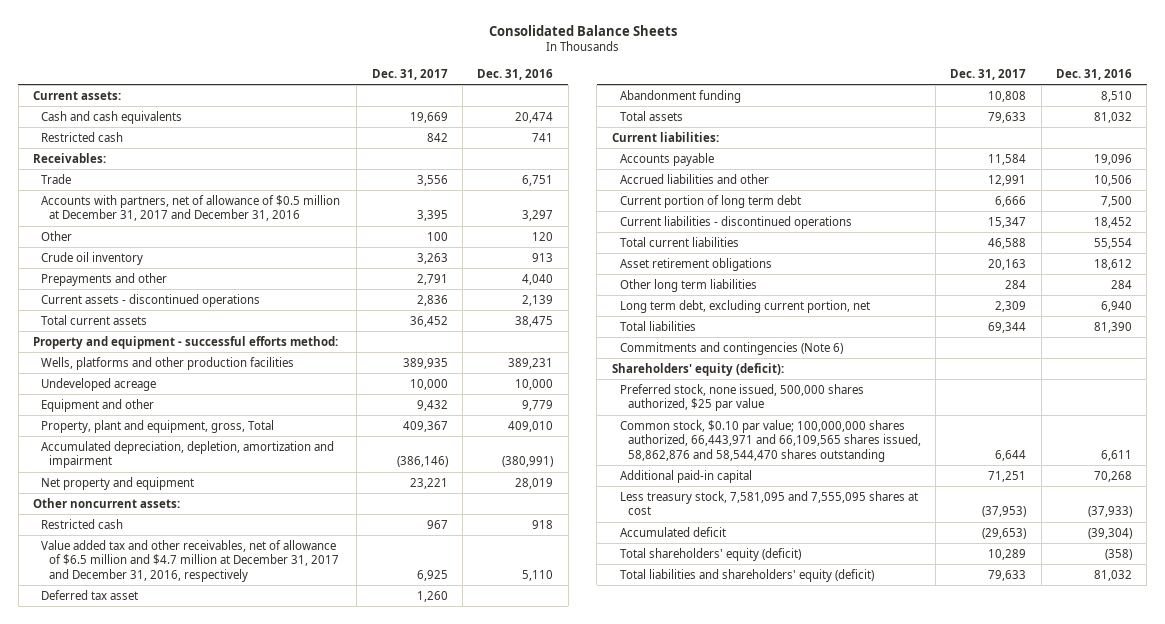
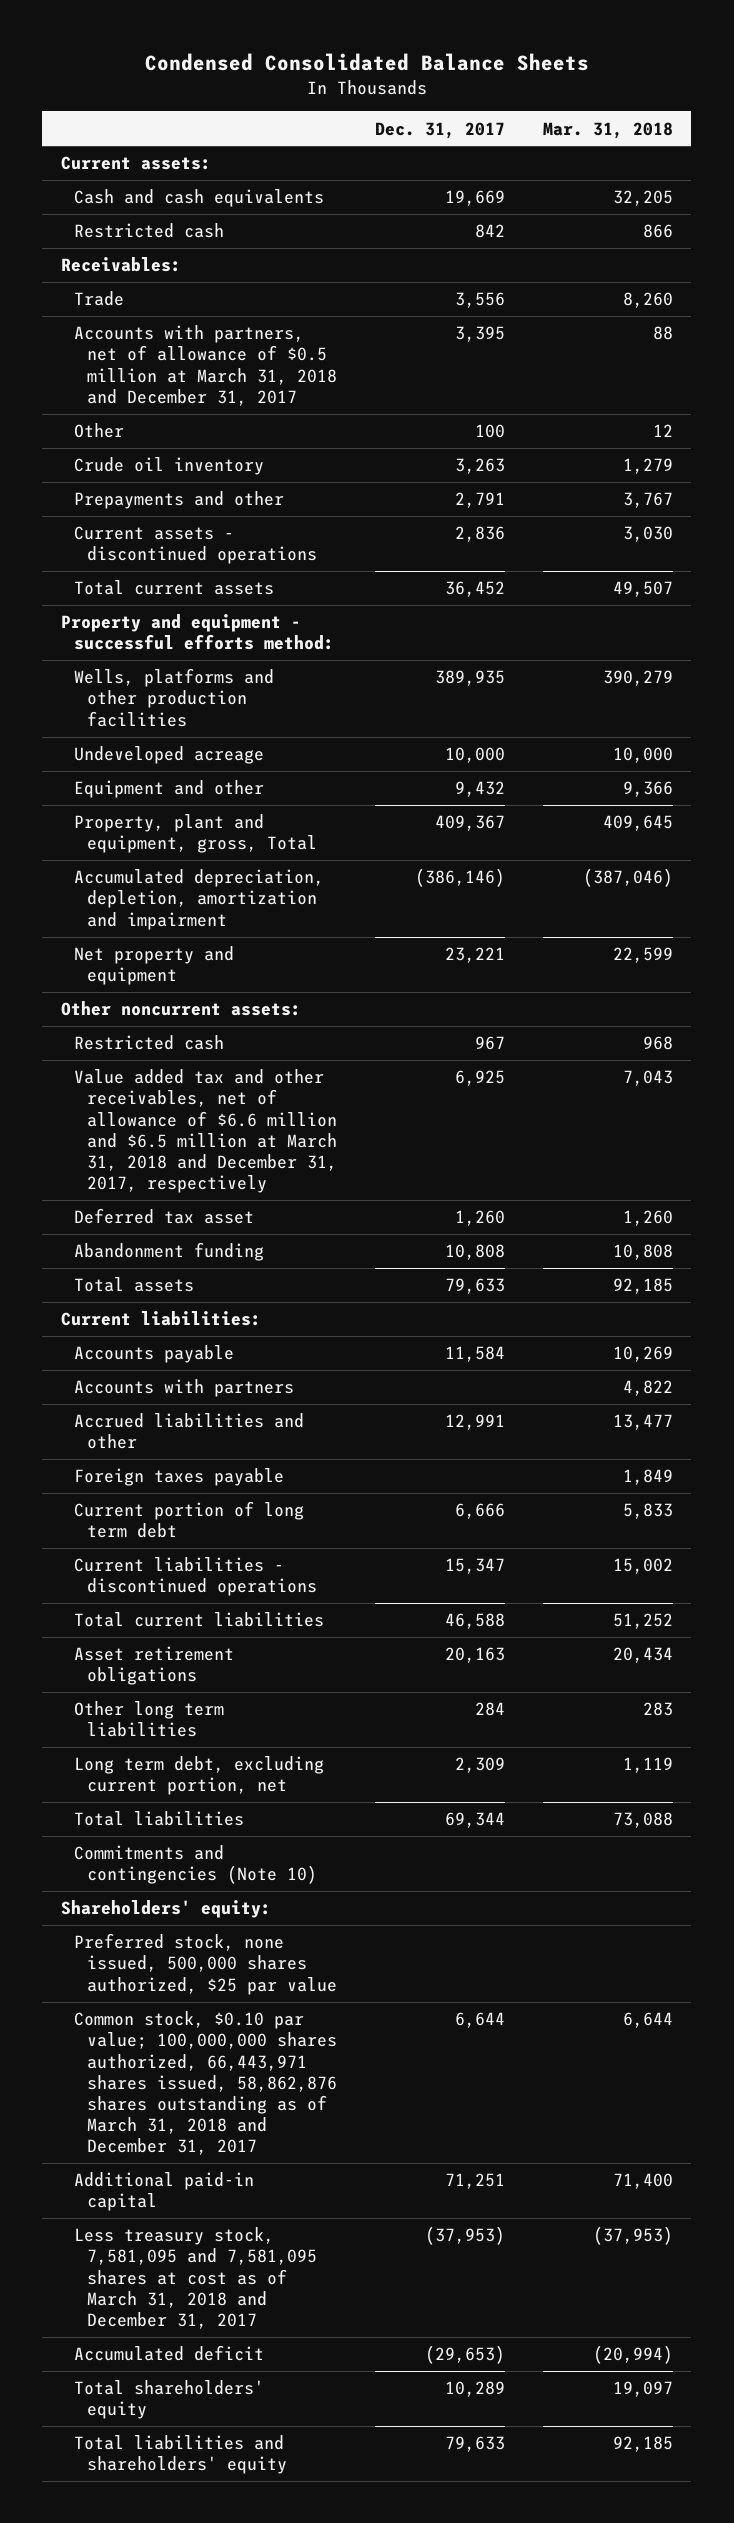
[488,24,677,36] Consolidated Balance Sheets -> [144,52,589,71] Condensed Consolidated Balance Sheets
[477,68,554,80] Dec. 31, 2016 -> none
none -> [542,121,673,139] Mar. 31, 2018
[41,194,341,222] Accounts with partners, net of allowance of $0.5 million at December 31, 2017 and December 31, 2016 -> [74,325,338,406] Accounts with partners, net of allowance of $0.5 million at March 31, 2018 and December 31, 2017
[41,539,340,582] Value added tax and other receivables, net of allowance of $6.5 million and $4.7 million at December 31, 2017 and December 31, 2016, respectively -> [74,1069,338,1194] Value added tax and other receivables, net of allowance of $6.6 million and $6.5 million at March 31, 2018 and December 31, 2017, respectively
none -> [74,1379,295,1398] Accounts with partners
none -> [74,1468,285,1487] Foreign taxes payable
[619,341,843,355] Commitments and contingencies (Note 6) -> [74,1845,318,1885] Commitments and contingencies (Note 10)
[611,362,784,376] Shareholders' equity (deficit): -> [61,1900,272,1919] Shareholders' equity:
[619,419,921,462] Common stock, $0.10 par value; 100,000,000 shares authorized, 66,443,971 and 66,109,565 shares issued, 58,862,876 and 58,544,470 shares outstanding -> [74,2011,338,2156] Common stock, $0.10 par value; 100,000,000 shares authorized, 66,443,971 shares issued, 58,862,876 shares outstanding as of March 31, 2018 and December 31, 2017
[619,490,918,516] Less treasury stock, 7,581,095 and 7,555,095 shares at cost -> [74,2227,318,2329] Less treasury stock, 7,581,095 and 7,581,095 shares at cost as of March 31, 2018 and December 31, 2017
[619,547,801,561] Total shareholders' equity (deficit) -> [74,2380,265,2420] Total shareholders' equity
[619,568,874,582] Total liabilities and shareholders' equity (deficit) -> [74,2435,288,2475] Total liabilities and shareholders' equity

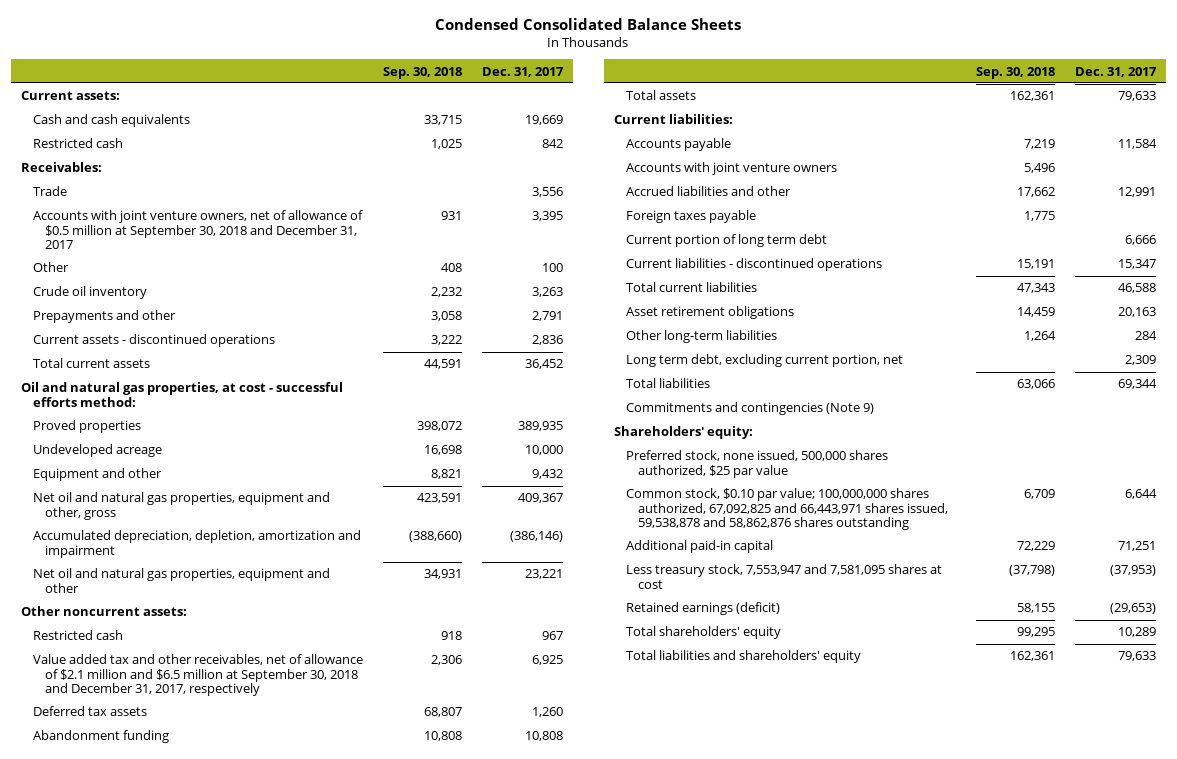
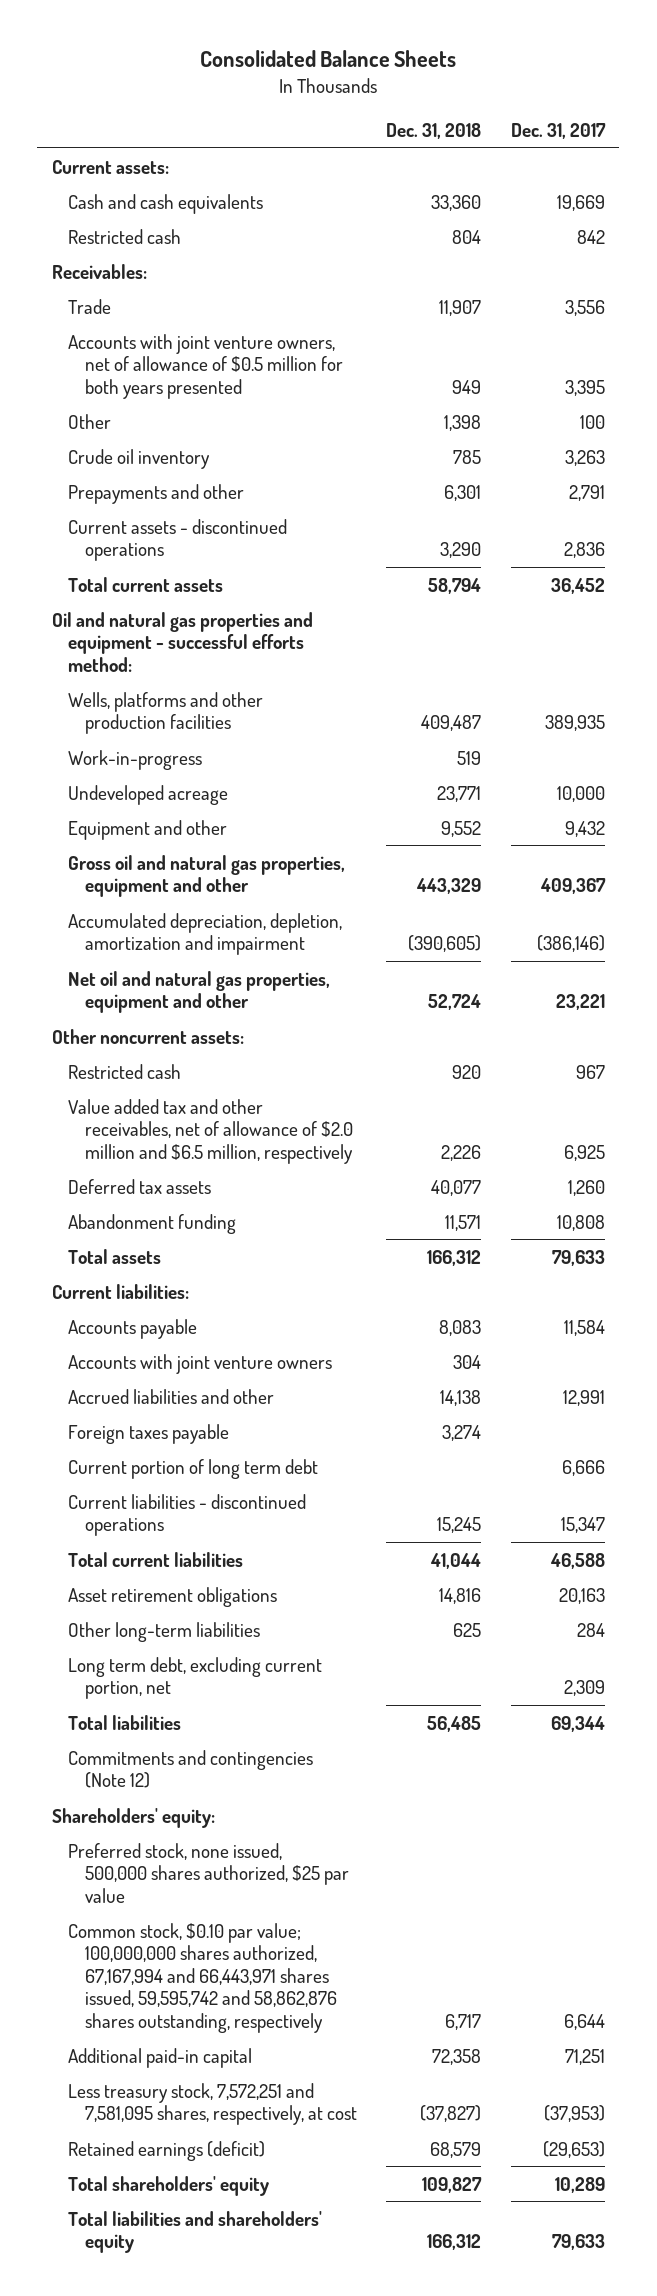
[435,18,742,31] Condensed Consolidated Balance Sheets -> [200,50,457,68] Consolidated Balance Sheets
[382,66,462,79] Sep. 30, 2018 -> none
none -> [386,122,482,139] Dec. 31, 2018
[33,210,364,249] Accounts with joint venture owners, net of allowance of $0.5 million at September 30, 2018 and December 31, 2017 -> [68,333,343,399] Accounts with joint venture owners, net of allowance of $0.5 million for both years presented
[20,382,343,407] Oil and natural gas properties, at cost - successful efforts method: -> [51,611,313,672] Oil and natural gas properties and equipment - successful efforts method:
[33,420,142,434] Proved properties -> [68,691,264,735] Wells, platforms and other production facilities
none -> [68,749,203,770] Work-in-progress
[33,492,331,520] Net oil and natural gas properties, equipment and other, gross -> [68,854,346,898] Gross oil and natural gas properties, equipment and other
[33,654,364,696] Value added tax and other receivables, net of allowance of $2.1 million and $6.5 million at September 30, 2018 and December 31, 2017, respectively -> [68,1098,353,1164] Value added tax and other receivables, net of allowance of $2.0 million and $6.5 million, respectively
[625,402,874,416] Commitments and contingencies (Note 9) -> [68,1749,314,1789] Commitments and contingencies (Note 12)
[625,488,949,530] Common stock, $0.10 par value; 100,000,000 shares authorized, 67,092,825 and 66,443,971 shares issued, 59,538,878 and 58,862,876 shares outstanding -> [68,1922,337,2033] Common stock, $0.10 par value; 100,000,000 shares authorized, 67,167,994 and 66,443,971 shares issued, 59,595,742 and 58,862,876 shares outstanding, respectively
[625,564,942,589] Less treasury stock, 7,553,947 and 7,581,095 shares at cost -> [68,2082,357,2126] Less treasury stock, 7,572,251 and 7,581,095 shares, respectively, at cost

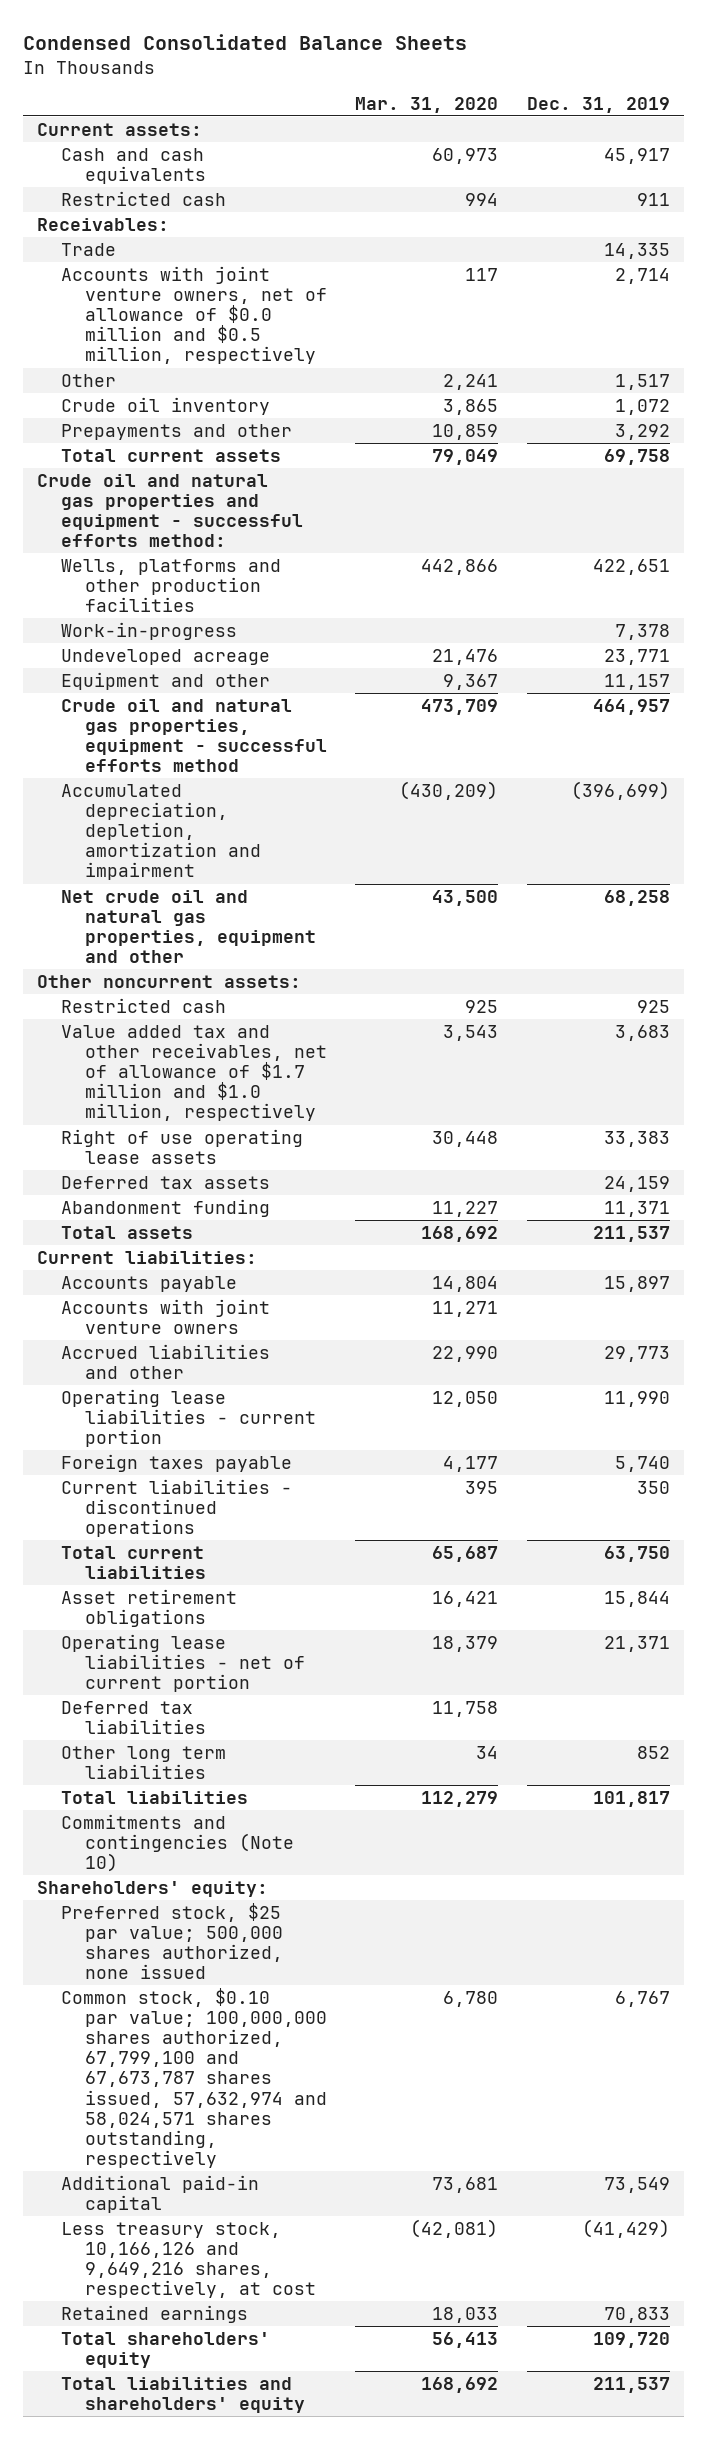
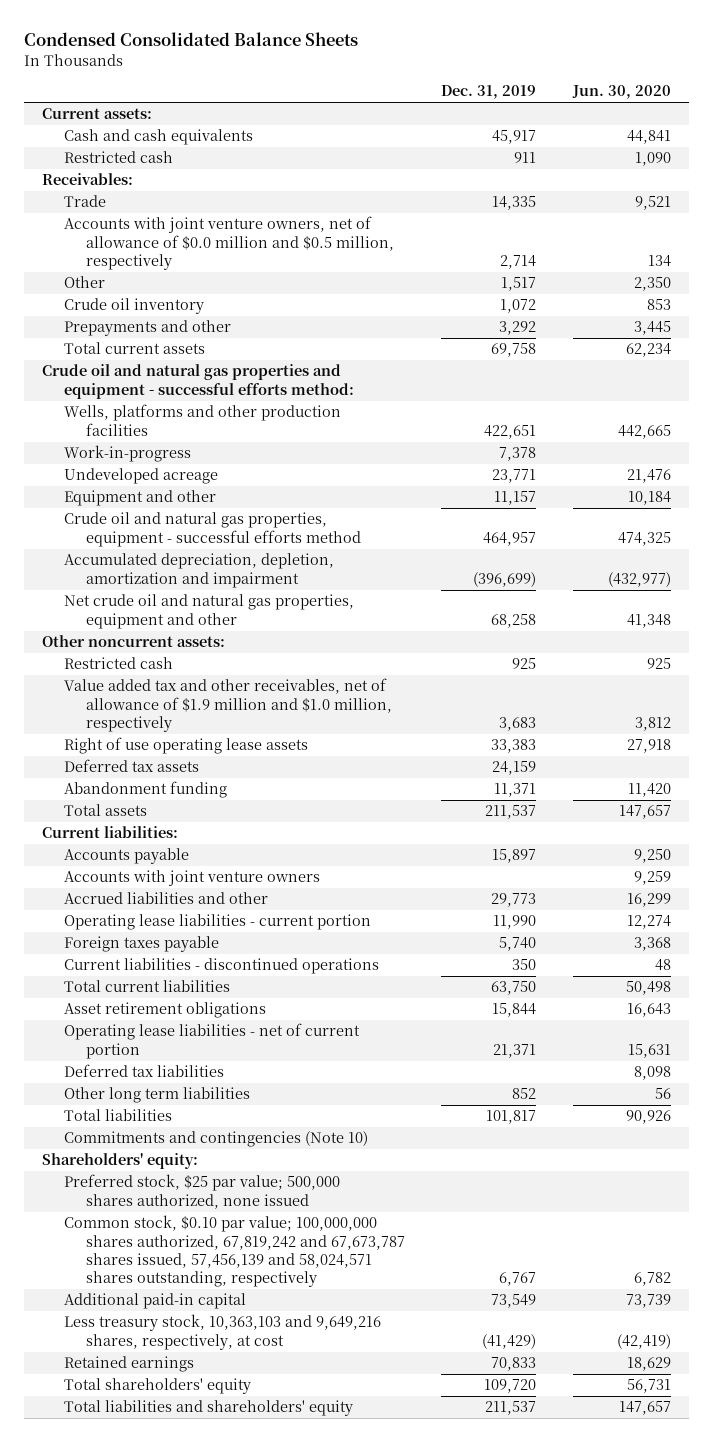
[355,96,499,113] Mar. 31, 2020 -> none
none -> [571,85,671,100] Jun. 30, 2020
[61,1024,327,1122] Value added tax and other receivables, net of allowance of $1.7 million and $1.0 million, respectively -> [64,678,392,732] Value added tax and other receivables, net of allowance of $1.9 million and $1.0 million, respectively
[61,1987,327,2169] Common stock, $0.10 par value; 100,000,000 shares authorized, 67,799,100 and 67,673,787 shares issued, 57,632,974 and 58,024,571 shares outstanding, respectively -> [64,1215,405,1287] Common stock, $0.10 par value; 100,000,000 shares authorized, 67,819,242 and 67,673,787 shares issued, 57,456,139 and 58,024,571 shares outstanding, respectively
[61,2221,316,2299] Less treasury stock, 10,166,126 and 9,649,216 shares, respectively, at cost -> [64,1314,382,1350] Less treasury stock, 10,363,103 and 9,649,216 shares, respectively, at cost

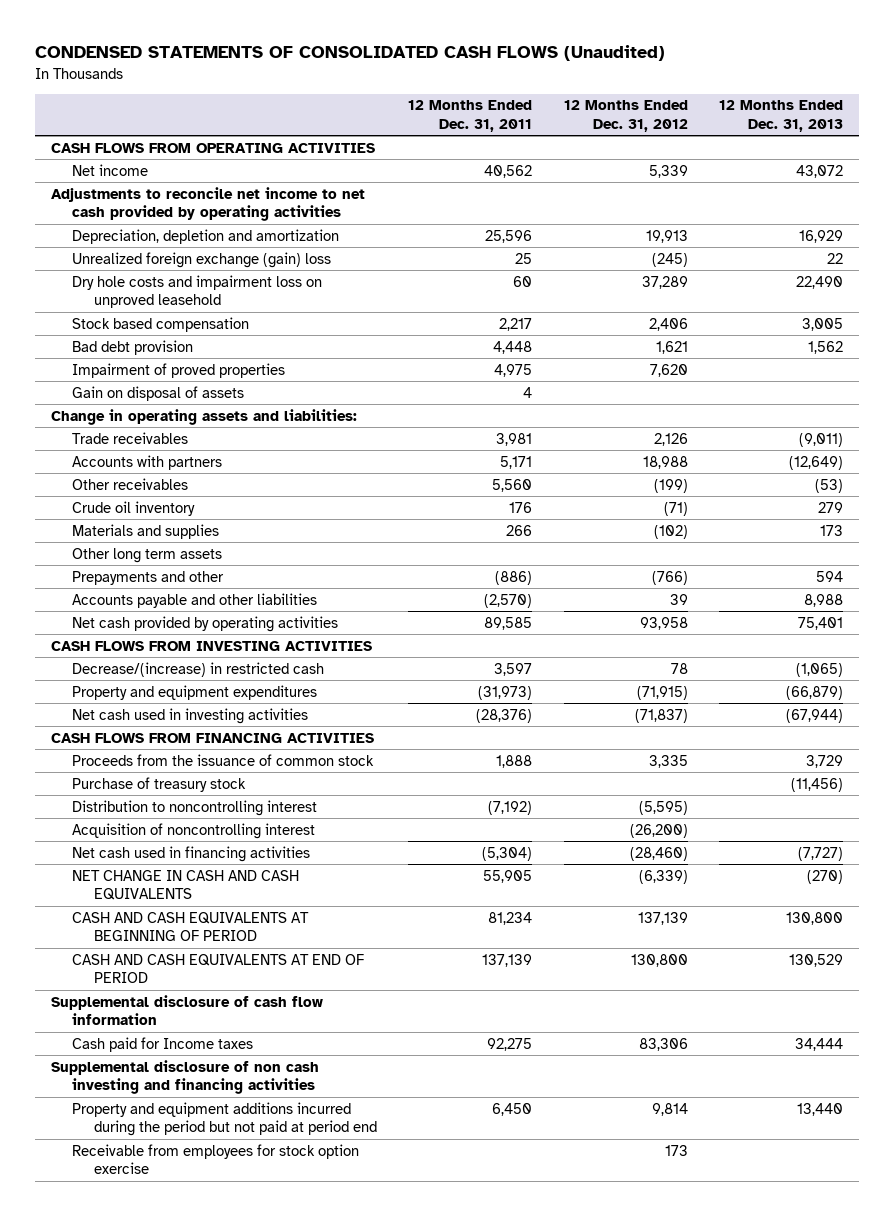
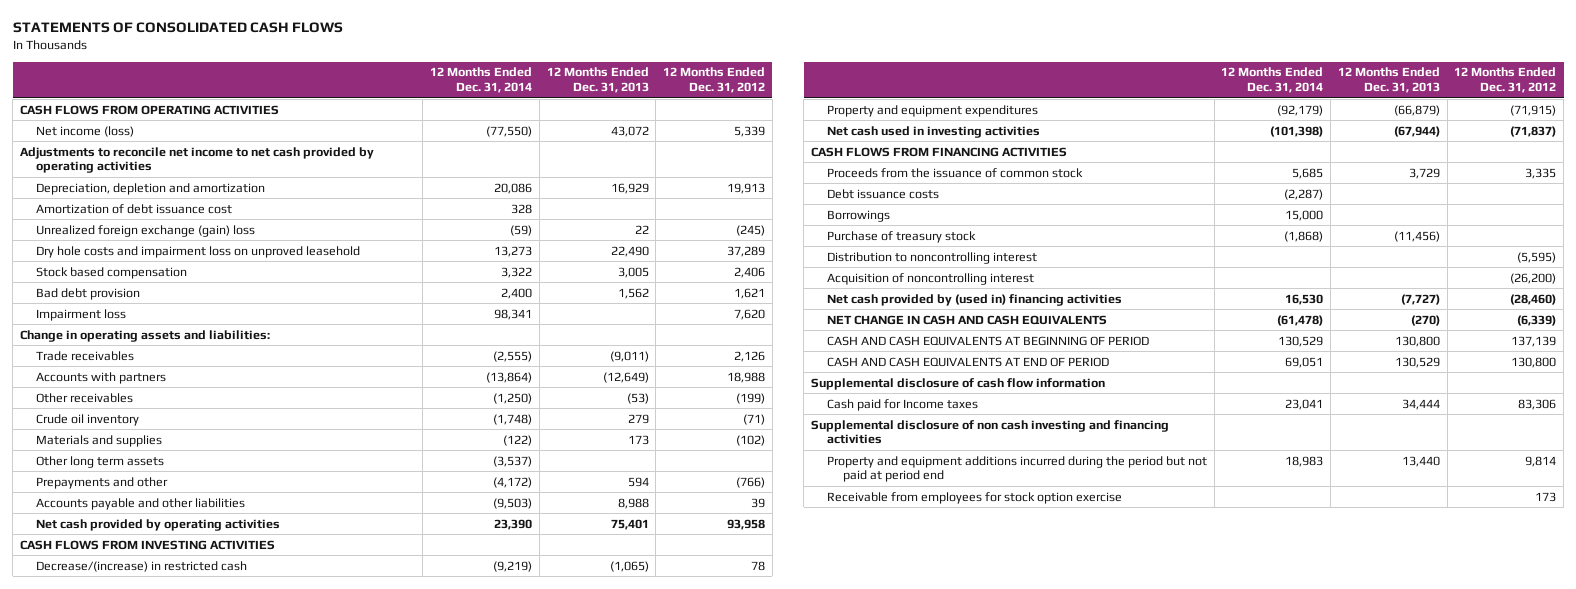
[34,45,665,62] CONDENSED STATEMENTS OF CONSOLIDATED CASH FLOWS (Unaudited) -> [12,22,343,34] STATEMENTS OF CONSOLIDATED CASH FLOWS
[408,100,533,133] 12 Months Ended Dec. 31, 2011 -> none
none -> [430,67,533,94] 12 Months Ended Dec. 31, 2014
[72,163,149,176] Net income -> [35,125,134,137] Net income (loss)
none -> [35,203,232,214] Amortization of debt issuance cost
[72,385,245,401] Gain on disposal of assets -> none
[72,362,286,378] Impairment of proved properties -> [35,308,126,321] Impairment loss
none -> [827,188,940,199] Debt issuance costs
none -> [827,209,891,222] Borrowings
[72,845,311,862] Net cash used in financing activities -> [827,293,1123,306] Net cash provided by (used in) financing activities

